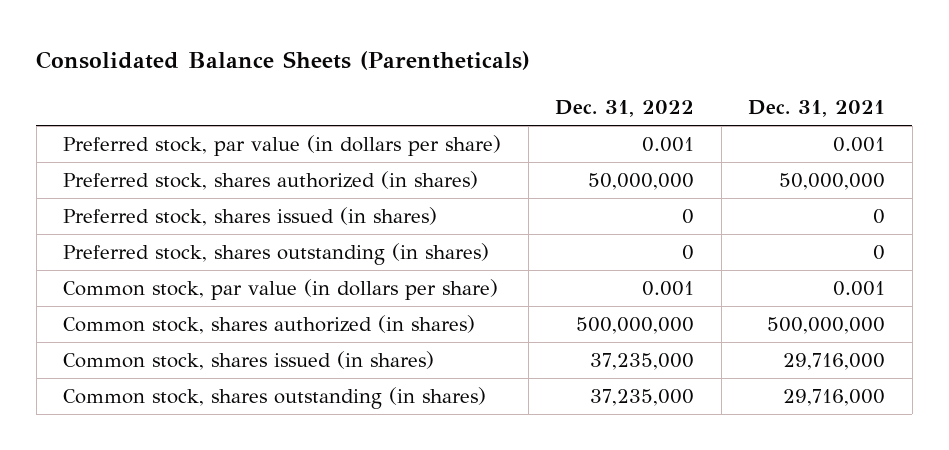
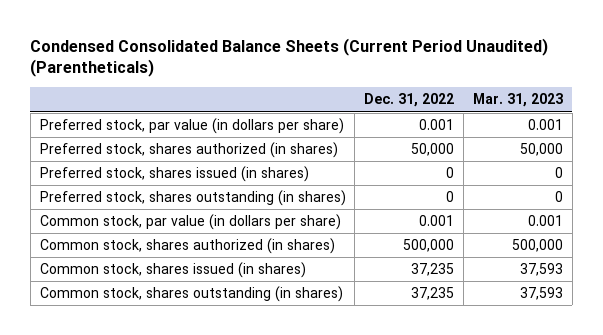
[36,51,531,71] Consolidated Balance Sheets (Parentheticals) -> [30,37,549,78] Condensed Consolidated Balance Sheets (Current Period Unaudited) (Parentheticals)
[748,100,886,118] Dec. 31, 2021 -> none
none -> [473,93,564,108] Mar. 31, 2023
[588,173,695,191] 50,000,000 -> [411,143,455,157] 50,000
[576,317,695,335] 500,000,000 -> [403,239,455,253] 500,000
[590,353,695,371] 37,235,000 -> [411,263,455,277] 37,235
[590,389,695,407] 37,235,000 -> [411,287,455,301] 37,235

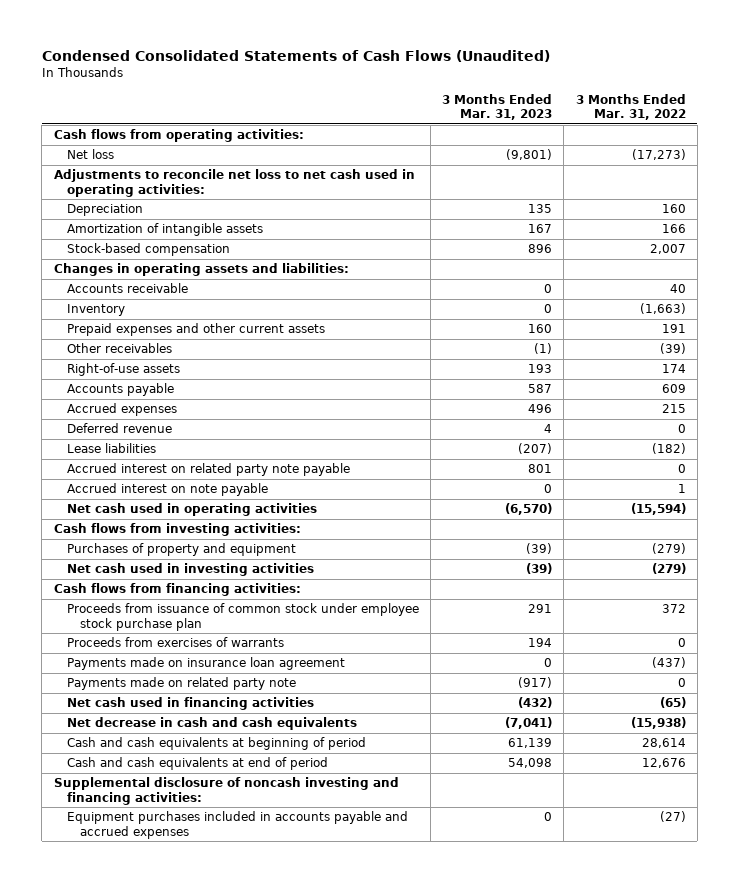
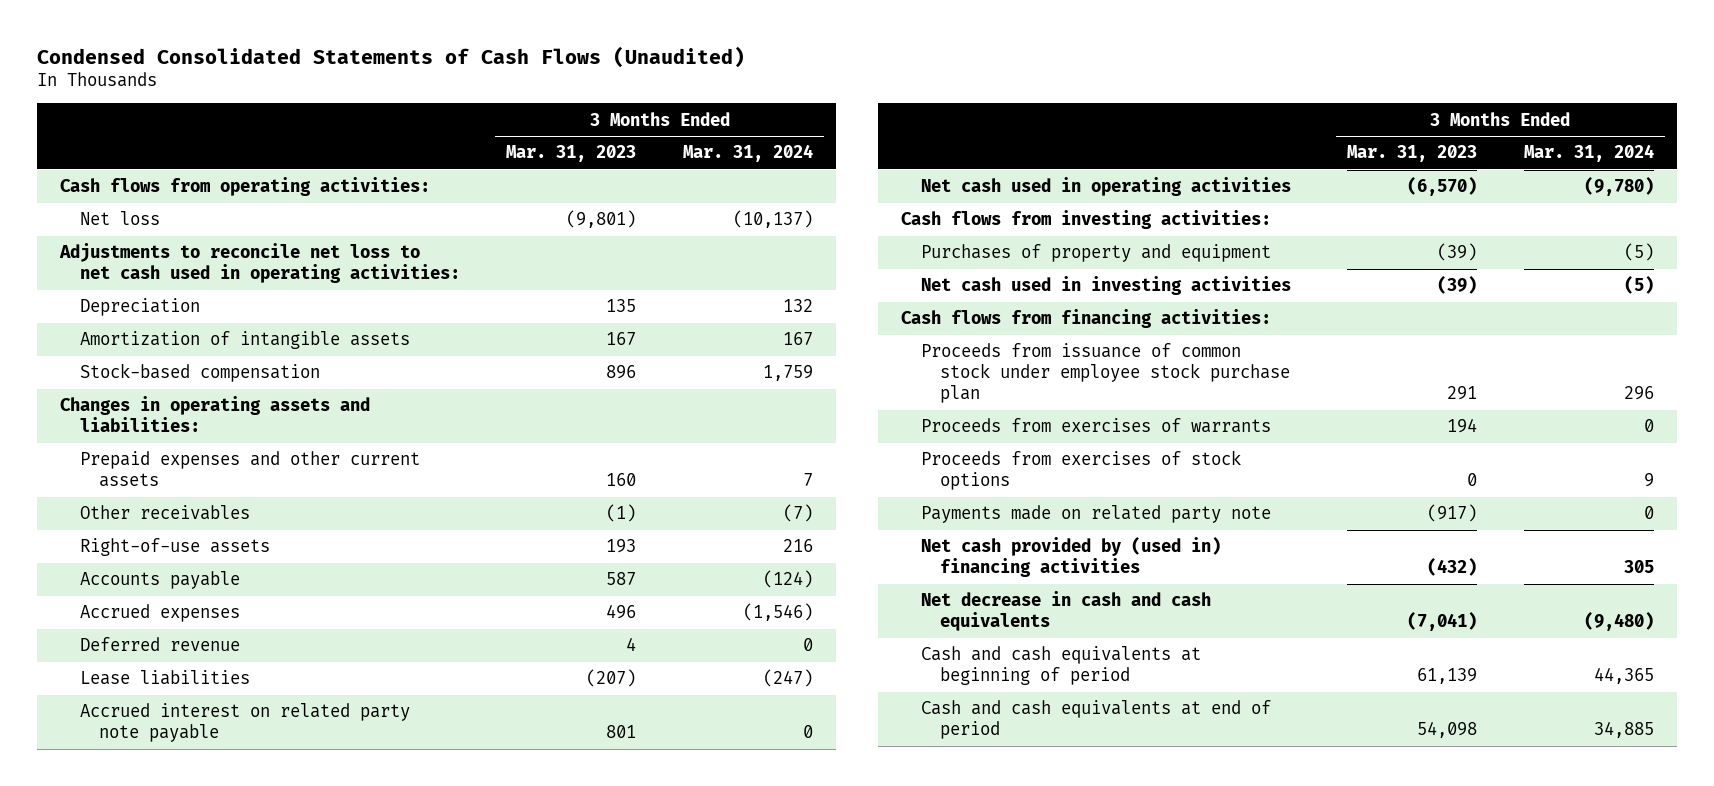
[575,93,686,121] 3 Months Ended Mar. 31, 2022 -> none
none -> [682,144,813,163] Mar. 31, 2024
[66,283,188,294] Accounts receivable -> none
[66,304,125,317] Inventory -> none
[66,483,268,497] Accrued interest on note payable -> none
[66,657,345,671] Payments made on insurance loan agreement -> none
none -> [920,450,1241,491] Proceeds from exercises of stock options
[66,697,314,711] Net cash used in financing activities -> [920,537,1221,578] Net cash provided by (used in) financing activities
[53,777,399,805] Supplemental disclosure of noncash investing and financing activities: -> none
[66,811,408,839] Equipment purchases included in accounts payable and accrued expenses -> none

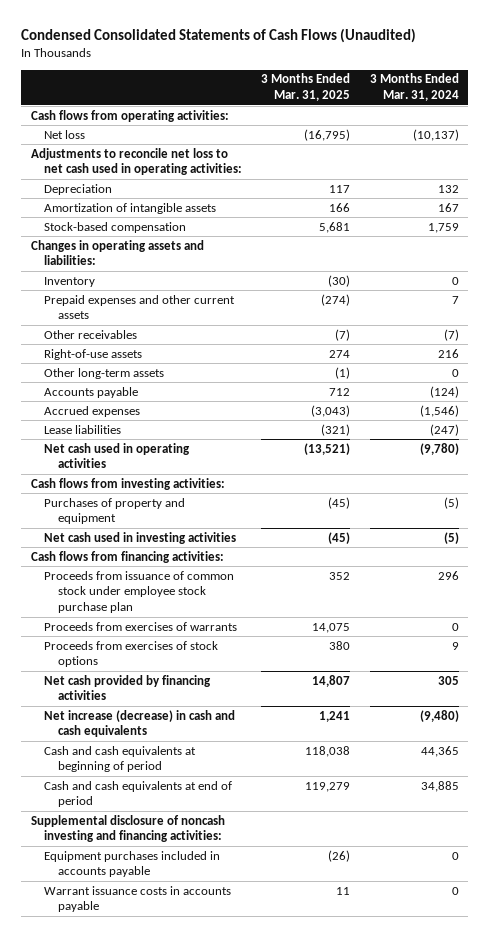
[506,145,637,163] Mar. 31, 2023 -> none
none -> [261,73,351,102] 3 Months Ended Mar. 31, 2025
none -> [44,276,96,287] Inventory
none -> [44,367,165,379] Other long-term assets
[79,637,240,652] Deferred revenue -> none
[79,703,410,743] Accrued interest on related party note payable -> none
[920,505,1271,524] Payments made on related party note -> none
[920,537,1221,578] Net cash provided by (used in) financing activities -> [44,674,212,701] Net cash provided by financing activities
[920,591,1211,632] Net decrease in cash and cash equivalents -> [44,709,236,738] Net increase (decrease) in cash and cash equivalents
none -> [30,814,225,843] Supplemental disclosure of noncash investing and financing activities:
none -> [44,850,221,878] Equipment purchases included in accounts payable
none -> [44,885,232,913] Warrant issuance costs in accounts payable

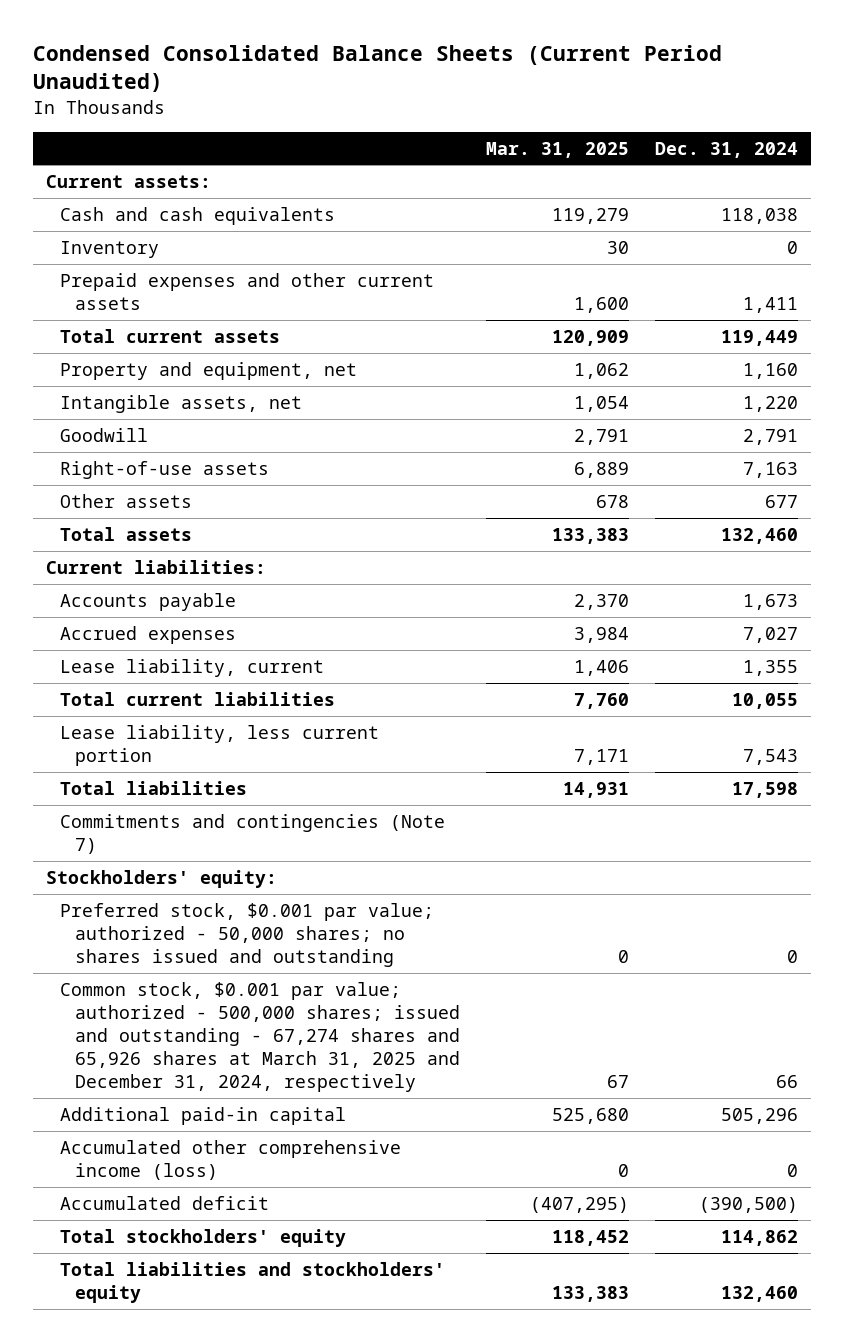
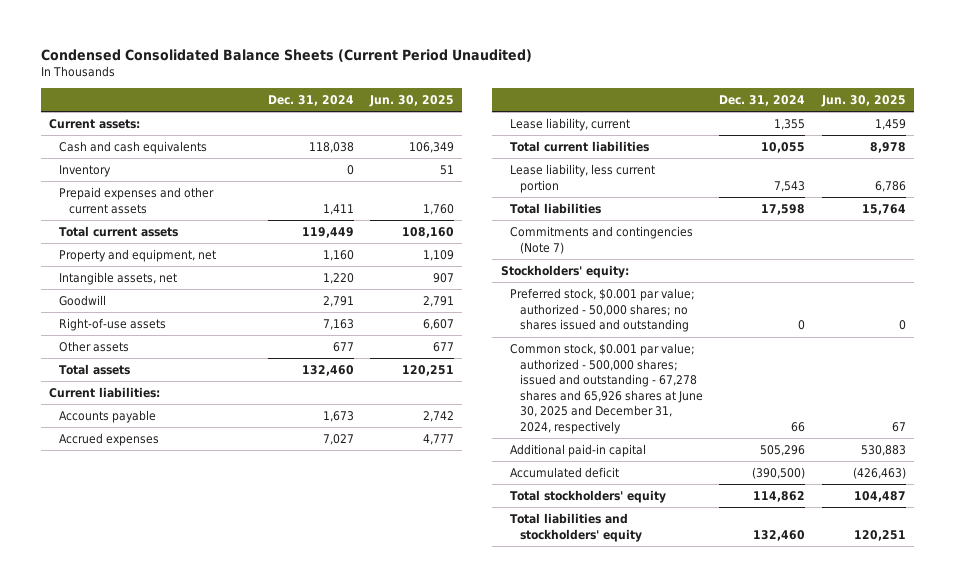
[485,141,629,158] Mar. 31, 2025 -> none
none -> [369,95,455,108] Jun. 30, 2025
[60,981,461,1092] Common stock, $0.001 par value; authorized - 500,000 shares; issued and outstanding - 67,274 shares and 65,926 shares at March 31, 2025 and December 31, 2024, respectively -> [510,343,704,434] Common stock, $0.001 par value; authorized - 500,000 shares; issued and outstanding - 67,278 shares and 65,926 shares at June 30, 2025 and December 31, 2024, respectively
[60,1139,402,1180] Accumulated other comprehensive income (loss) -> none

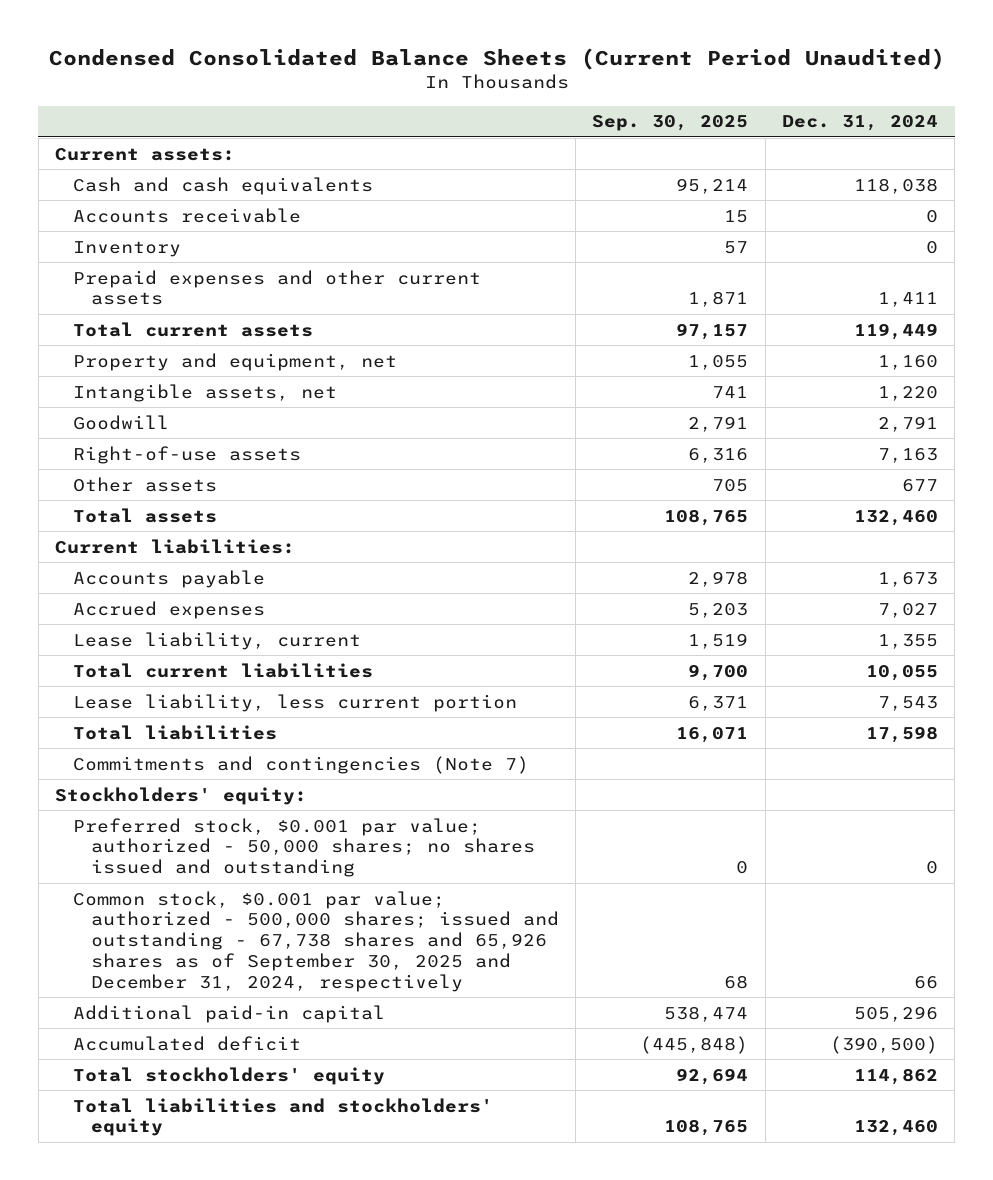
[369,95,455,108] Jun. 30, 2025 -> none
none -> [592,115,749,132] Sep. 30, 2025
none -> [72,207,301,223] Accounts receivable
[510,343,704,434] Common stock, $0.001 par value; authorized - 500,000 shares; issued and outstanding - 67,278 shares and 65,926 shares at June 30, 2025 and December 31, 2024, respectively -> [72,890,559,992] Common stock, $0.001 par value; authorized - 500,000 shares; issued and outstanding - 67,738 shares and 65,926 shares as of September 30, 2025 and December 31, 2024, respectively

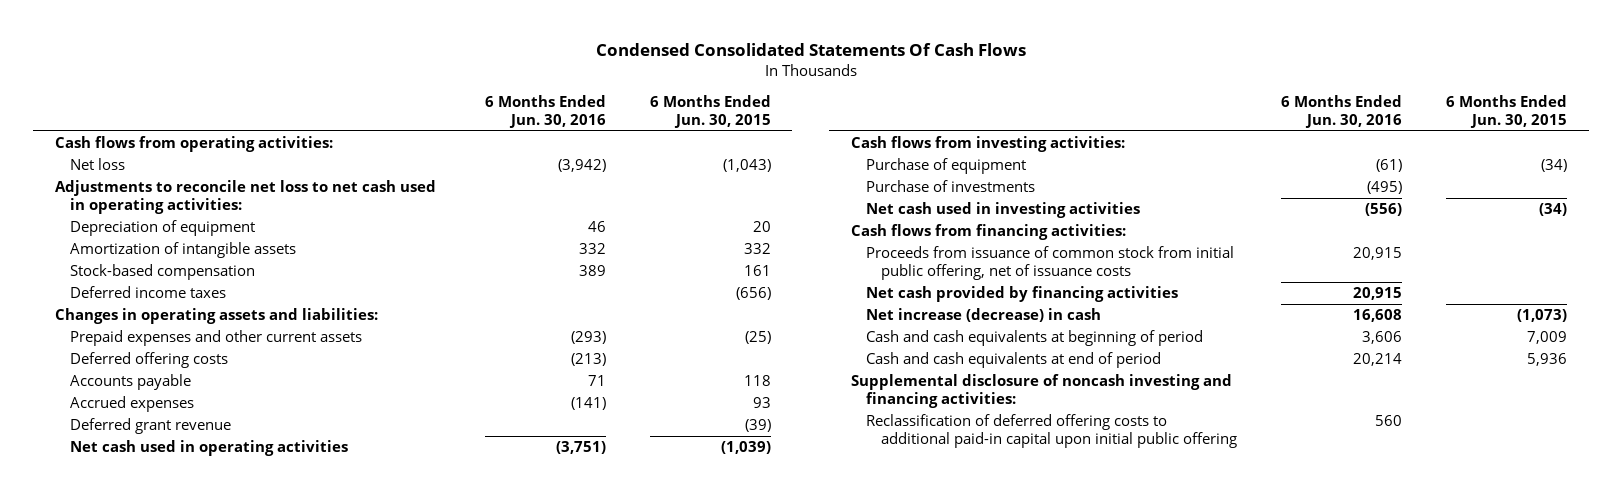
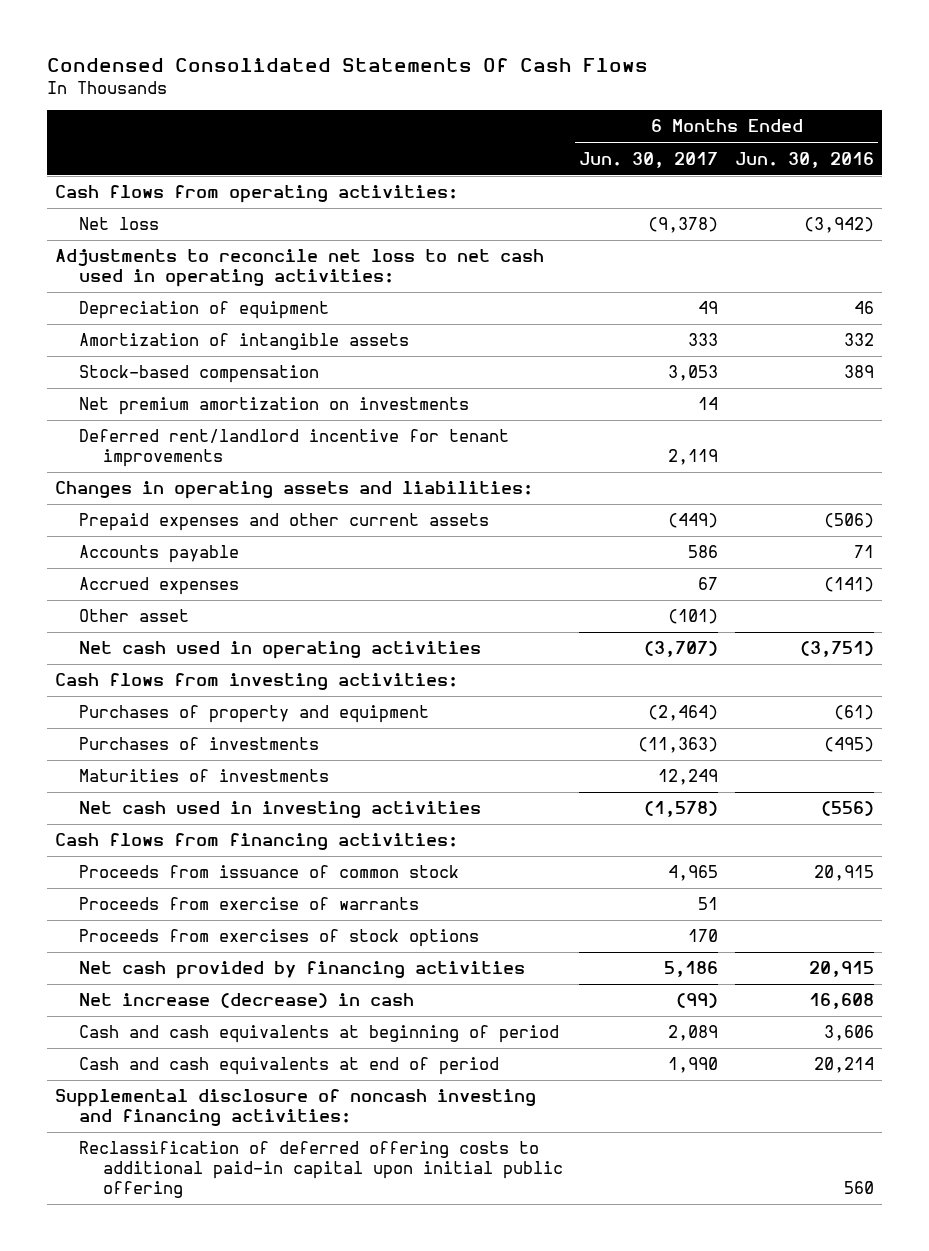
[649,95,771,128] 6 Months Ended Jun. 30, 2015 -> none
none -> [579,151,719,168] Jun. 30, 2017
[70,286,227,299] Deferred income taxes -> none
none -> [78,397,469,416] Net premium amortization on investments
none -> [78,429,509,468] Deferred rent/landlord incentive for tenant improvements
[70,352,229,369] Deferred offering costs -> none
[570,331,606,345] (293) -> [824,513,875,529] (506)
[70,418,232,435] Deferred grant revenue -> none
none -> [78,609,189,623] Other asset
[866,158,1027,175] Purchase of equipment -> [78,705,429,724] Purchases of property and equipment
[866,180,1036,193] Purchase of investments -> [78,737,319,751] Purchases of investments
none -> [78,769,329,783] Maturities of investments
[866,246,1235,280] Proceeds from issuance of common stock from initial public offering, net of issuance costs -> [78,865,459,879] Proceeds from issuance of common stock
none -> [78,897,419,911] Proceeds from exercise of warrants
none -> [78,929,479,948] Proceeds from exercises of stock options

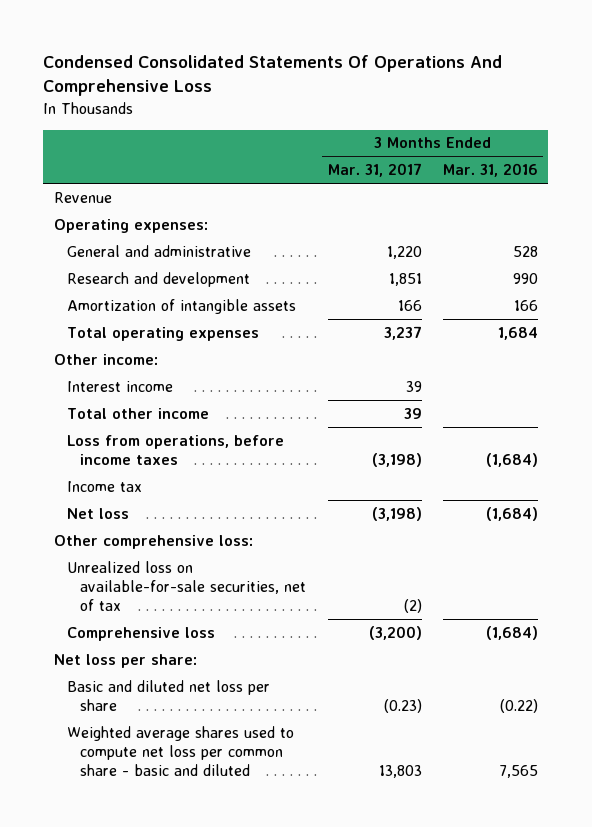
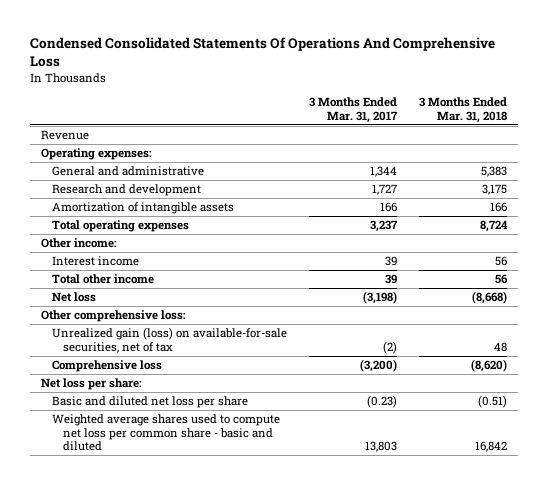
[442,163,538,178] Mar. 31, 2016 -> none
none -> [419,97,508,123] 3 Months Ended Mar. 31, 2018
[386,245,422,259] 1,220 -> [369,166,397,178] 1,344
[388,272,422,286] 1,851 -> [371,184,397,196] 1,727
[67,434,285,466] Loss from operations, before income taxes -> none
[67,480,143,492] Income tax -> none
[67,560,307,612] Unrealized loss on available-for-sale securities, net of tax -> [51,327,287,353] Unrealized gain (loss) on available-for-sale securities, net of tax

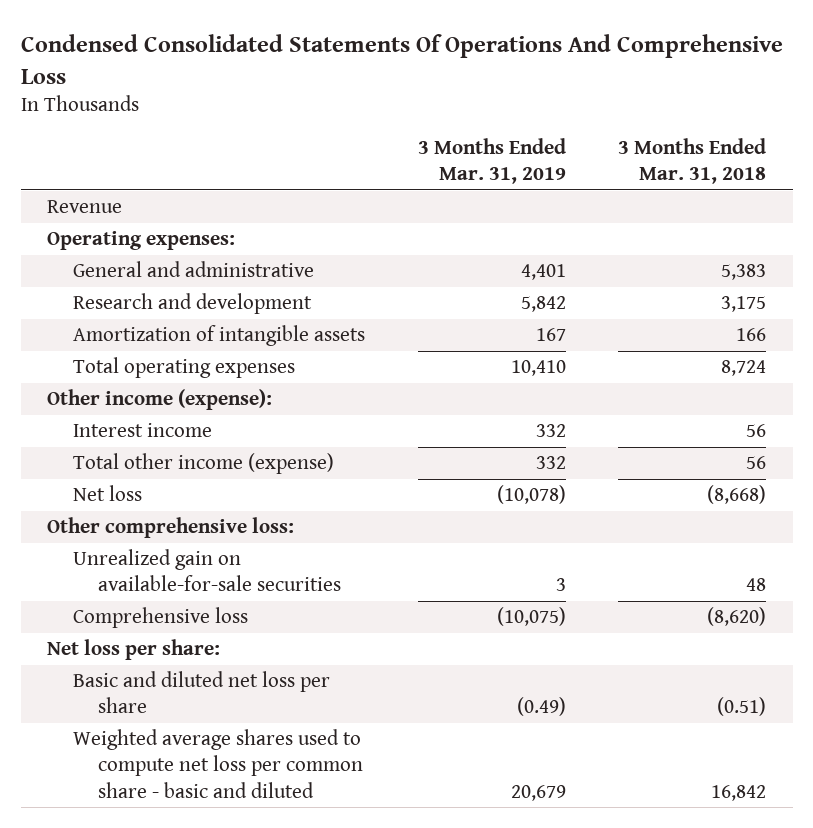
[308,97,398,123] 3 Months Ended Mar. 31, 2017 -> none
none -> [417,137,566,185] 3 Months Ended Mar. 31, 2019
[40,238,117,249] Other income: -> [47,389,273,411] Other income (expense):
[51,274,154,285] Total other income -> [72,453,334,475] Total other income (expense)
[51,327,287,353] Unrealized gain (loss) on available-for-sale securities, net of tax -> [72,549,342,592] Unrealized gain on available-for-sale securities

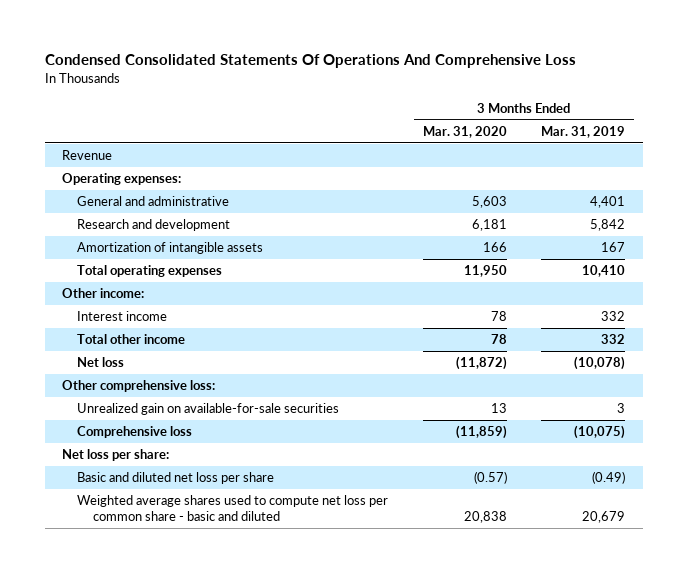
[618,137,767,185] 3 Months Ended Mar. 31, 2018 -> none
none -> [422,125,507,138] Mar. 31, 2020
[47,389,273,411] Other income (expense): -> [62,288,145,299] Other income:
[72,453,334,475] Total other income (expense) -> [77,334,186,345] Total other income

